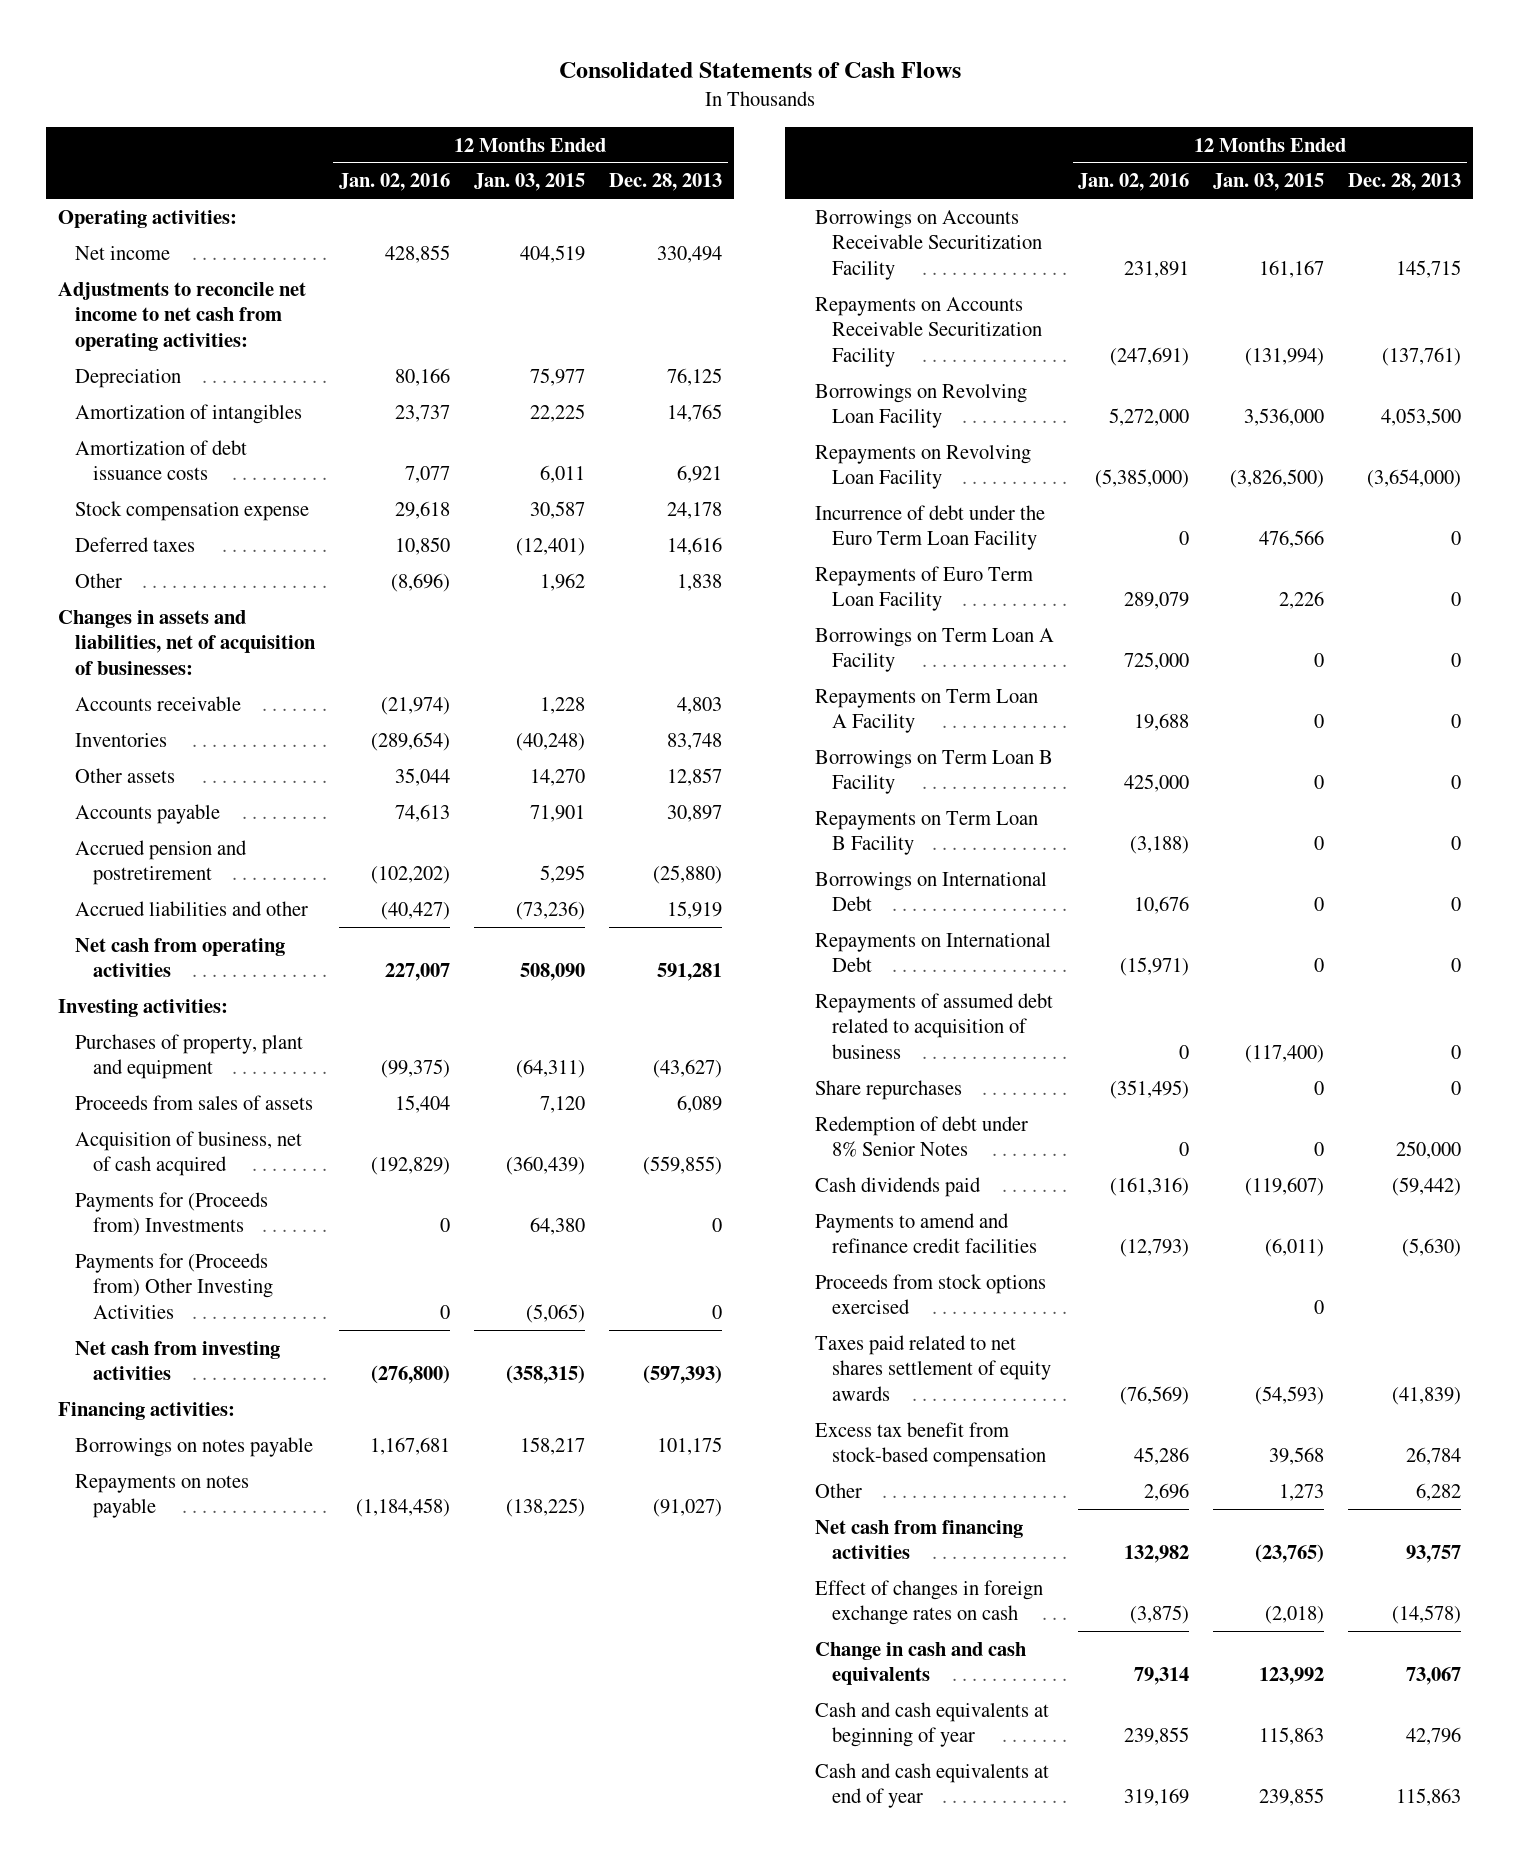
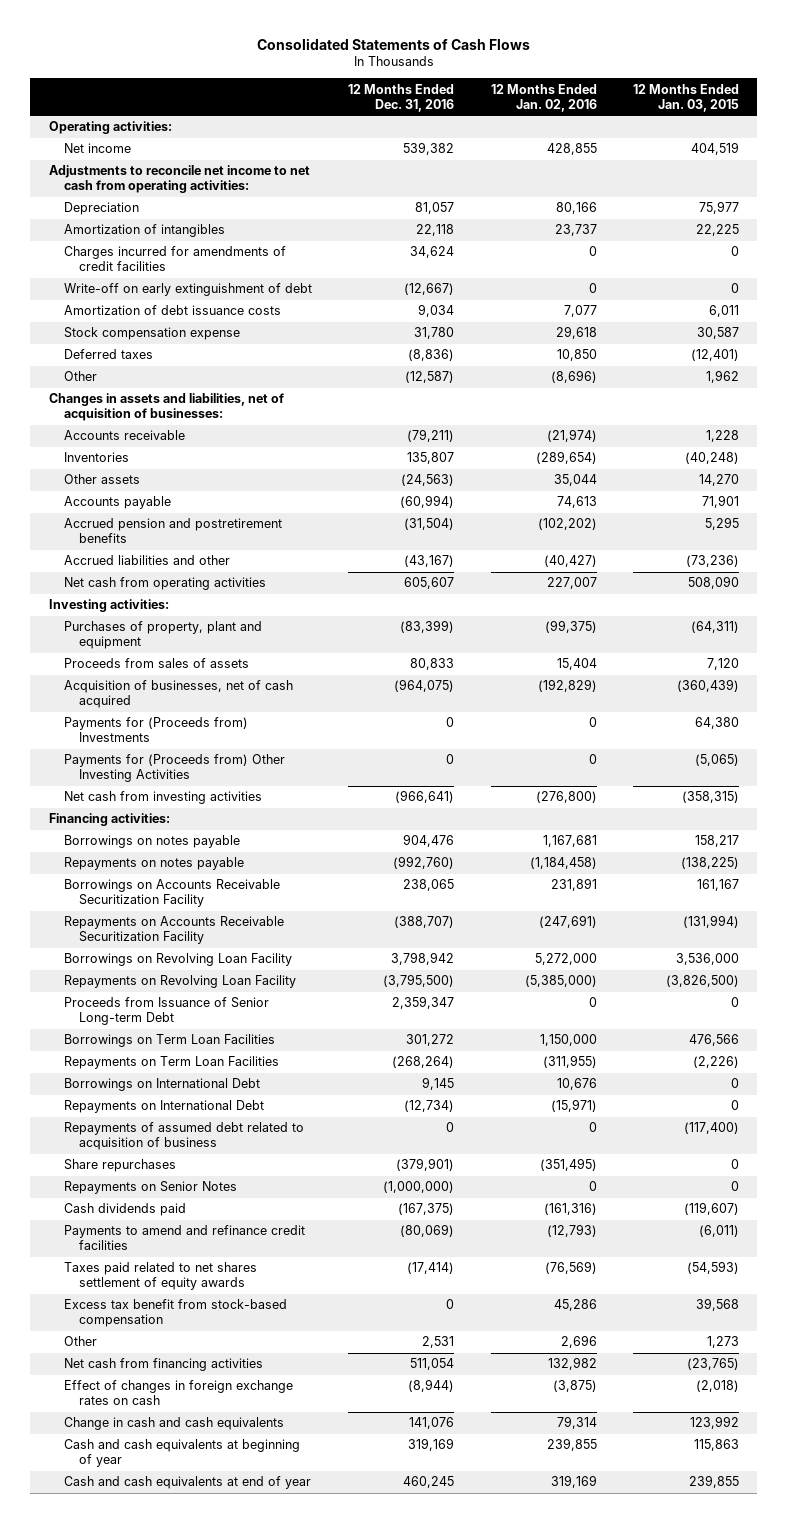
[608,173,722,192] Dec. 28, 2013 -> none
none -> [348,83,455,112] 12 Months Ended Dec. 31, 2016
none -> [63,246,286,272] Charges incurred for amendments of credit facilities
none -> [63,283,312,297] Write-off on early extinguishment of debt
[75,839,248,886] Accrued pension and postretirement -> [63,518,282,544] Accrued pension and postretirement benefits
[75,1130,303,1177] Acquisition of business, net of cash acquired -> [63,680,293,709] Acquisition of businesses, net of cash acquired
[814,504,1045,551] Incurrence of debt under the Euro Term Loan Facility -> none
[814,565,1033,612] Repayments of Euro Term Loan Facility -> none
[814,627,1054,673] Borrowings on Term Loan A Facility -> none
[814,688,1038,734] Repayments on Term Loan A Facility -> none
none -> [63,997,269,1026] Proceeds from Issuance of Senior Long-term Debt
[814,749,1053,795] Borrowings on Term Loan B Facility -> [63,1034,275,1048] Borrowings on Term Loan Facilities
[1124,774,1190,793] 425,000 -> [539,1034,597,1047] 1,150,000
[1314,775,1325,790] 0 -> [688,1034,739,1047] 476,566
[814,810,1038,856] Repayments on Term Loan B Facility -> [63,1056,279,1070] Repayments on Term Loan Facilities
[1130,836,1190,855] (3,188) -> [542,1055,597,1069] (311,955)
[1314,836,1325,851] 0 -> [692,1056,739,1069] (2,226)
[814,1115,1028,1158] Redemption of debt under 8% Senior Notes -> [63,1181,237,1195] Repayments on Senior Notes
[814,1273,1046,1315] Proceeds from stock options exercised -> none

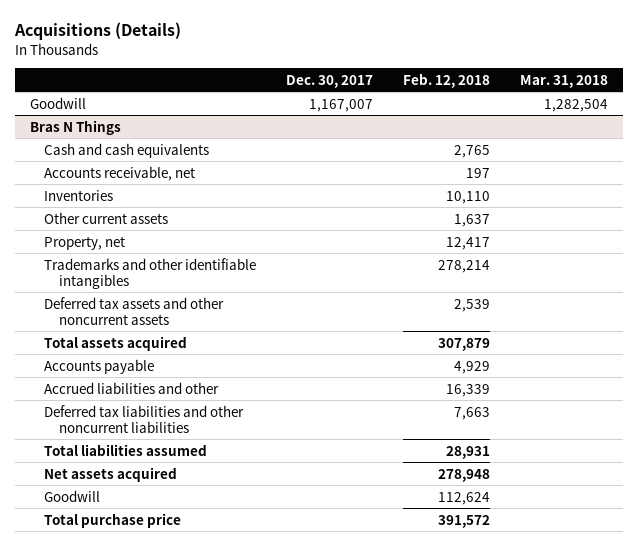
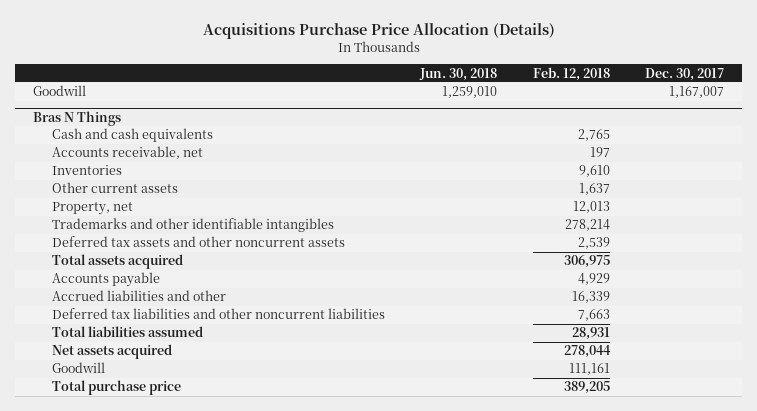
[13,21,181,40] Acquisitions (Details) -> [202,22,555,39] Acquisitions Purchase Price Allocation (Details)
[520,74,609,88] Mar. 31, 2018 -> none
none -> [419,67,498,81] Jun. 30, 2018
[446,190,491,204] 10,110 -> [578,165,610,178] 9,610
[446,236,491,250] 12,417 -> [572,201,610,214] 12,013
[438,337,491,351] 307,879 -> [563,255,610,269] 306,975
[438,468,491,482] 278,948 -> [563,345,611,359] 278,044
[438,491,491,505] 112,624 -> [568,363,610,376] 111,161
[438,514,491,528] 391,572 -> [563,381,610,395] 389,205

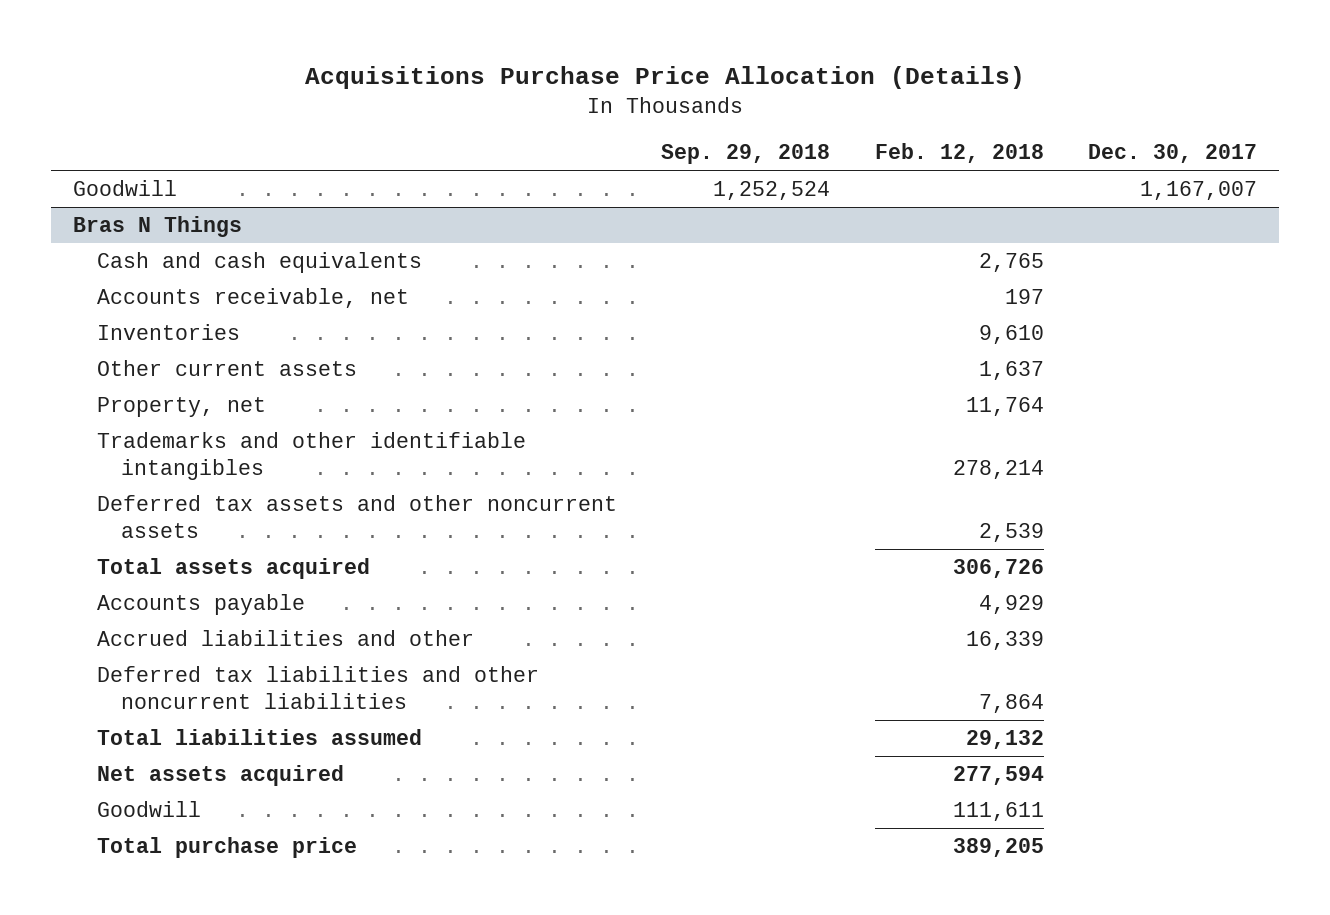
[419,67,498,81] Jun. 30, 2018 -> none
none -> [661,144,831,165] Sep. 29, 2018
[572,201,610,214] 12,013 -> [965,397,1044,417] 11,764
[563,255,610,269] 306,975 -> [952,559,1044,579] 306,726
[577,309,610,322] 7,663 -> [978,693,1044,713] 7,864
[571,327,610,341] 28,931 -> [965,730,1044,750] 29,132
[563,345,611,359] 278,044 -> [952,766,1044,786] 277,594
[568,363,610,376] 111,161 -> [952,802,1044,822] 111,611

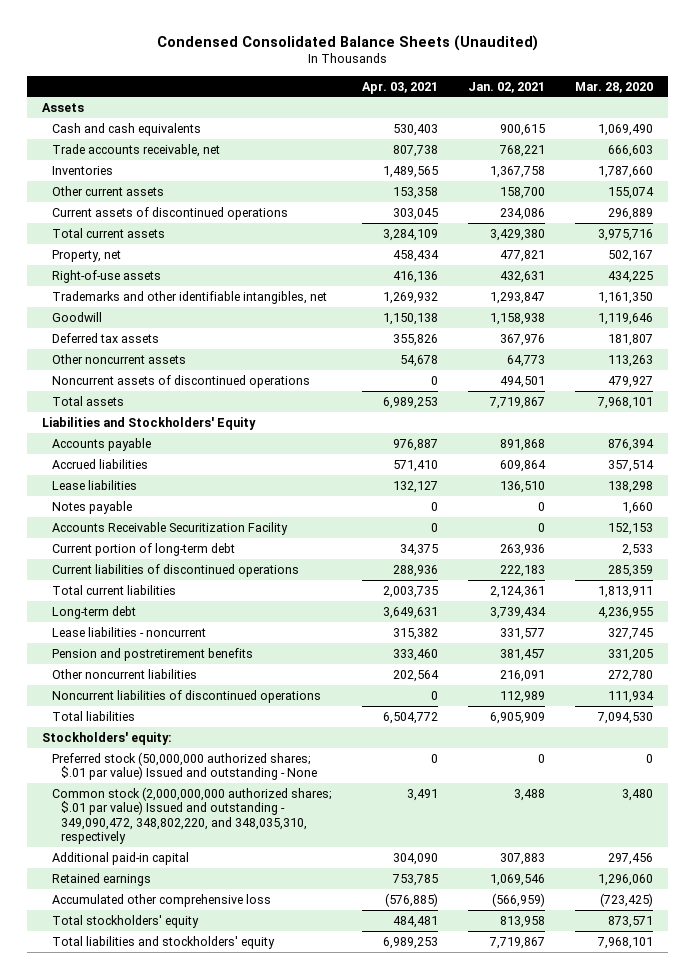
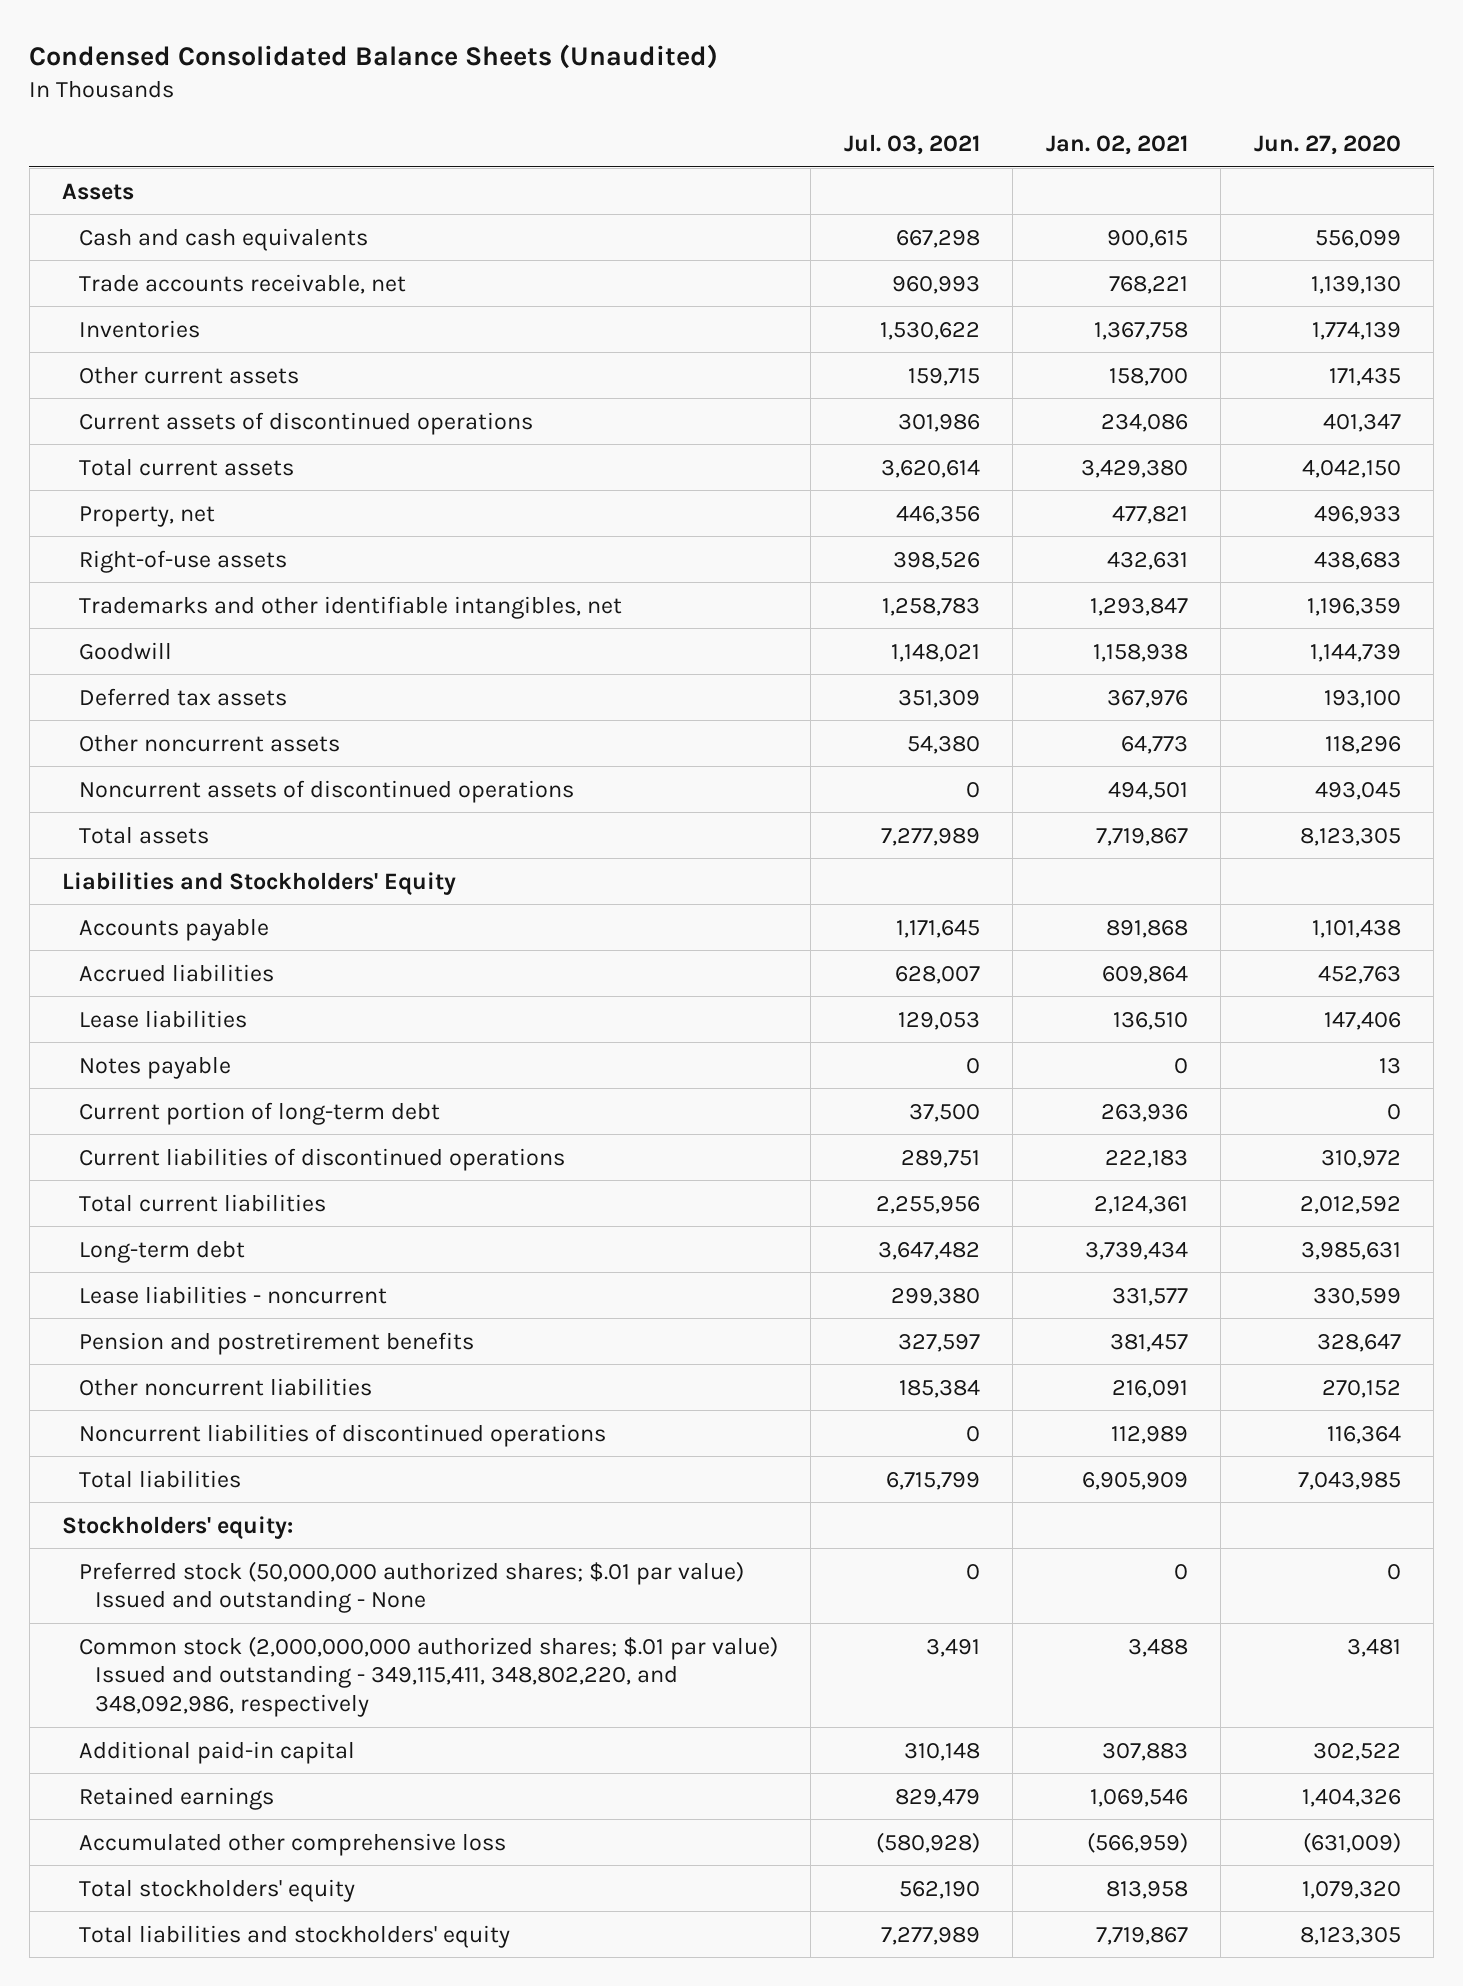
[361,81,438,94] Apr. 03, 2021 -> none
[575,81,654,93] Mar. 28, 2020 -> none
none -> [843,133,980,155] Jul. 03, 2021
none -> [1253,134,1401,155] Jun. 27, 2020
[51,521,288,535] Accounts Receivable Securitization Facility -> none
[51,786,332,845] Common stock (2,000,000,000 authorized shares; $.01 par value) Issued and outstanding - 349,090,472, 348,802,220, and 348,035,310, respectively -> [78,1635,778,1717] Common stock (2,000,000,000 authorized shares; $.01 par value) Issued and outstanding - 349,115,411, 348,802,220, and 348,092,986, respectively

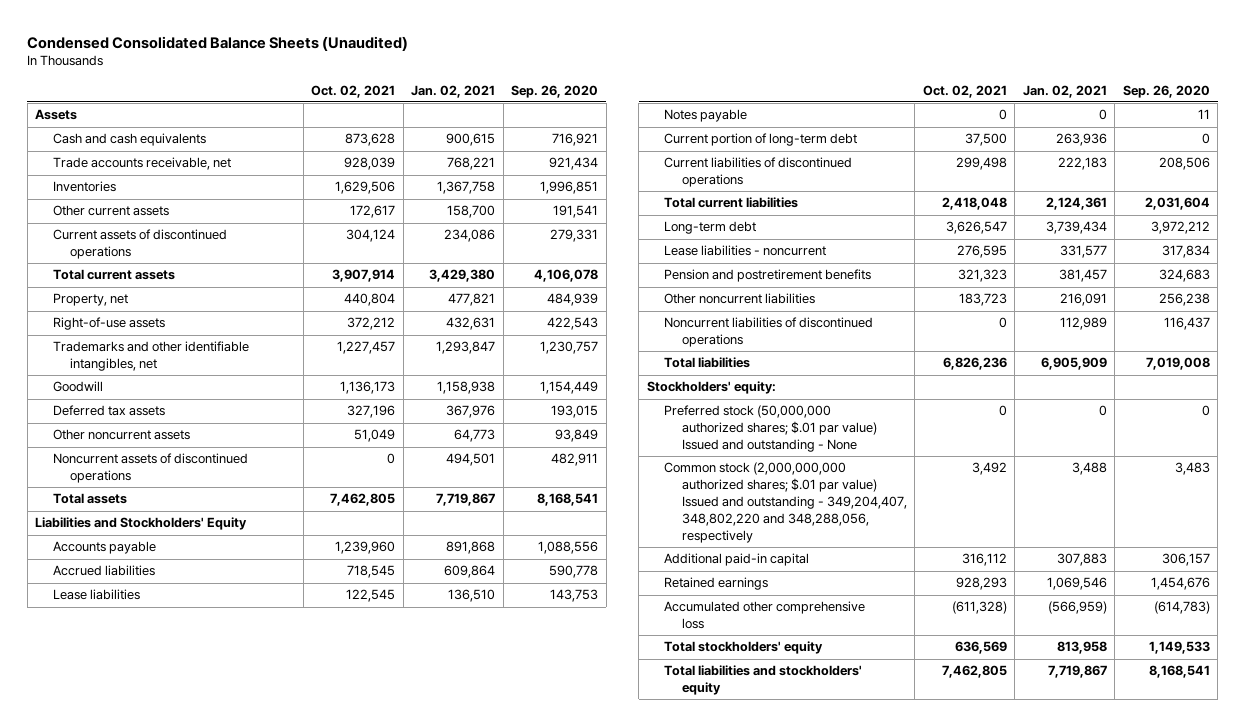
[843,133,980,155] Jul. 03, 2021 -> none
[1253,134,1401,155] Jun. 27, 2020 -> none
none -> [311,84,396,98] Oct. 02, 2021
none -> [511,84,599,98] Sep. 26, 2020
[78,1635,778,1717] Common stock (2,000,000,000 authorized shares; $.01 par value) Issued and outstanding - 349,115,411, 348,802,220, and 348,092,986, respectively -> [664,462,907,544] Common stock (2,000,000,000 authorized shares; $.01 par value) Issued and outstanding - 349,204,407, 348,802,220 and 348,288,056, respectively

